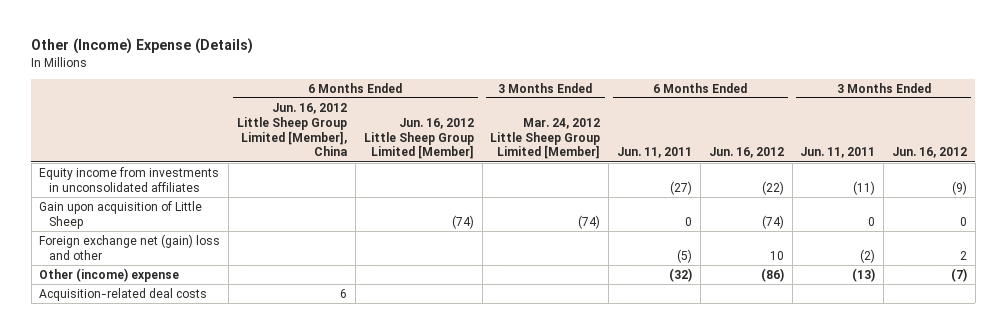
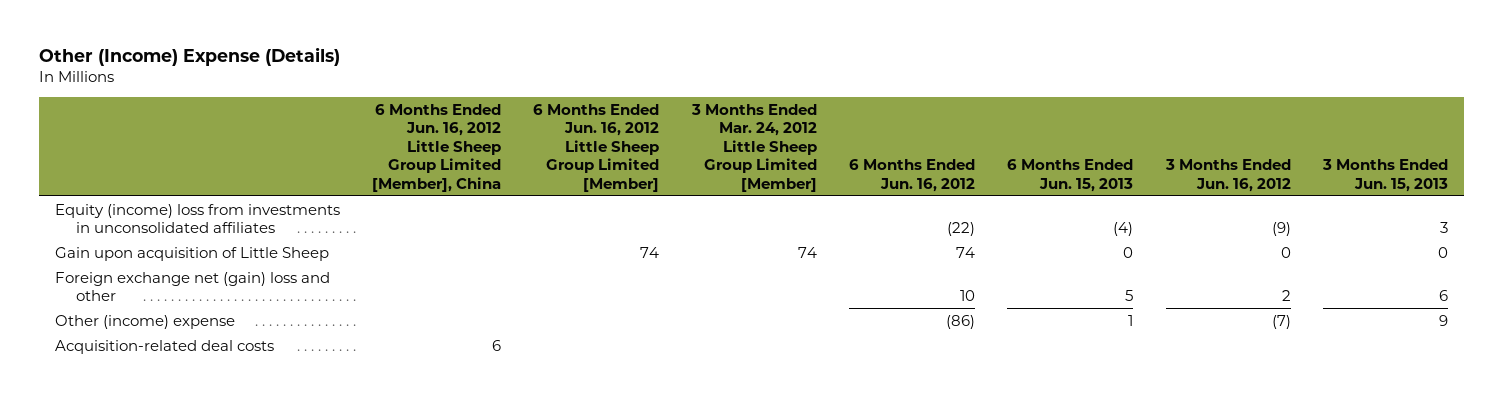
[617,147,693,159] Jun. 11, 2011 -> none
[800,147,876,159] Jun. 11, 2011 -> none
none -> [1007,159,1134,192] 6 Months Ended Jun. 15, 2013
none -> [1322,159,1449,192] 3 Months Ended Jun. 15, 2013
[39,166,220,192] Equity income from investments in unconsolidated affiliates -> [54,203,340,234] Equity (income) loss from investments in unconsolidated affiliates
[451,214,474,229] (74) -> [640,246,660,258] 74
[578,214,601,229] (74) -> [797,246,817,258] 74
[761,214,784,229] (74) -> [956,246,976,258] 74

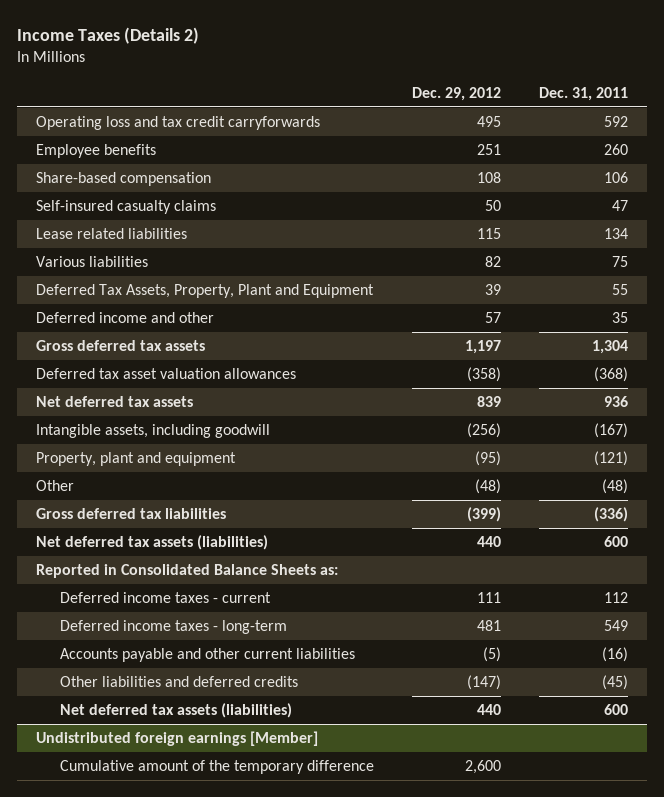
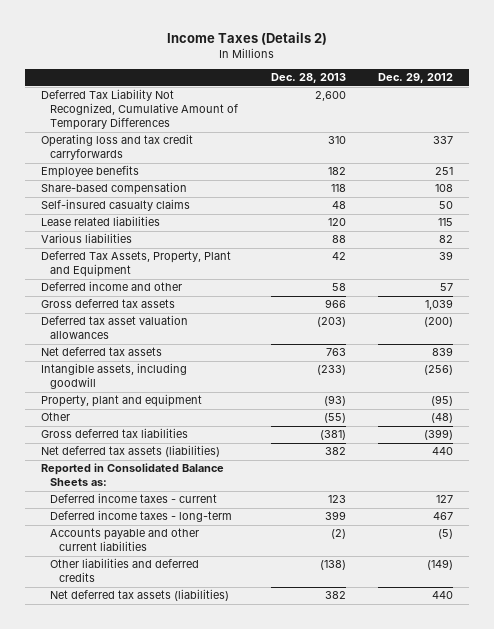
[538,86,628,101] Dec. 31, 2011 -> none
none -> [270,73,346,84] Dec. 28, 2013
none -> [41,89,239,131] Deferred Tax Liability Not Recognized, Cumulative Amount of Temporary Differences
[477,116,502,128] 495 -> [433,136,454,145] 337
[465,340,502,355] 1,197 -> [425,299,454,311] 1,039
[467,367,502,383] (358) -> [424,317,454,328] (200)
[477,592,502,604] 111 -> [436,495,454,504] 127
[477,620,502,632] 481 -> [433,512,454,521] 467
[467,675,502,691] (147) -> [427,559,454,571] (149)
[35,731,318,747] Undistributed foreign earnings [Member] -> none
[60,760,375,775] Cumulative amount of the temporary difference -> none

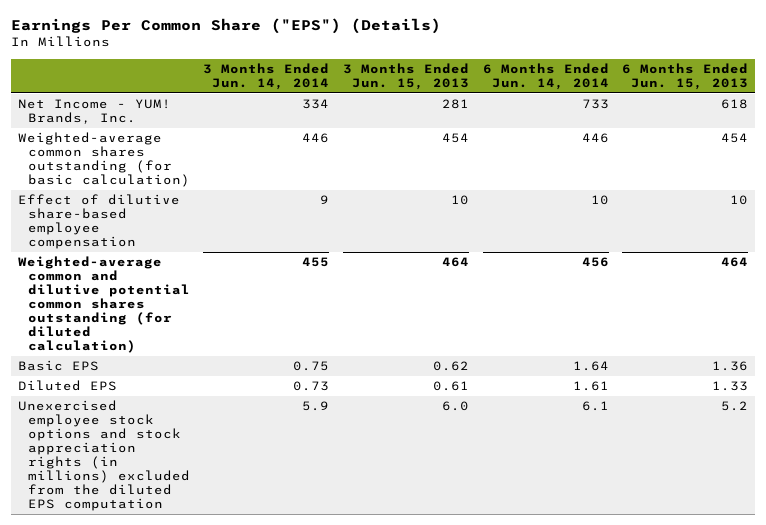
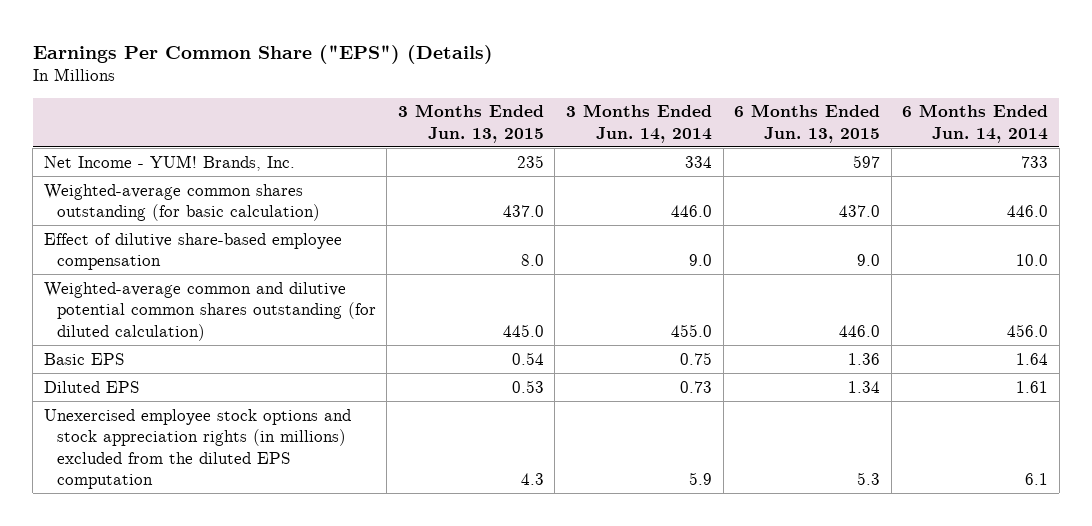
[342,62,469,90] 3 Months Ended Jun. 15, 2013 -> none
[622,62,749,90] 6 Months Ended Jun. 15, 2013 -> none
none -> [397,104,544,143] 3 Months Ended Jun. 13, 2015
none -> [734,104,881,143] 6 Months Ended Jun. 13, 2015
[302,133,330,144] 446 -> [670,205,712,218] 446.0
[581,133,609,144] 446 -> [1007,205,1049,218] 446.0
[320,195,330,205] 9 -> [688,254,712,267] 9.0
[590,195,609,206] 10 -> [1016,254,1049,267] 10.0
[302,257,330,268] 455 -> [670,323,712,337] 455.0
[581,257,609,268] 456 -> [1007,323,1049,337] 456.0

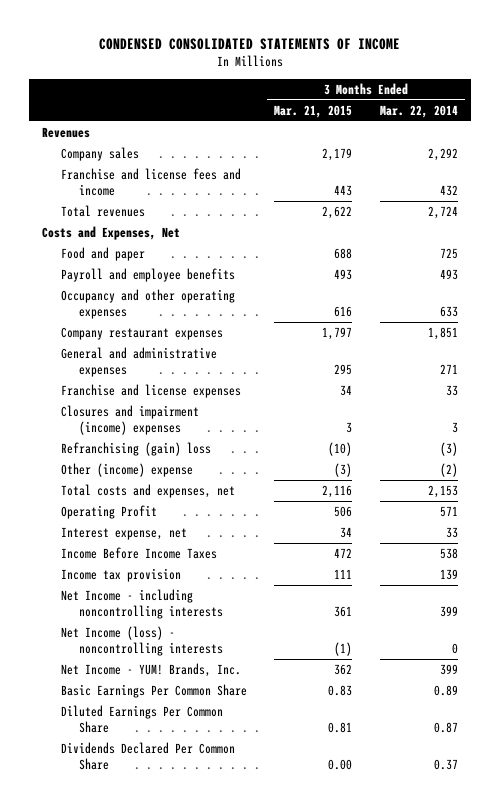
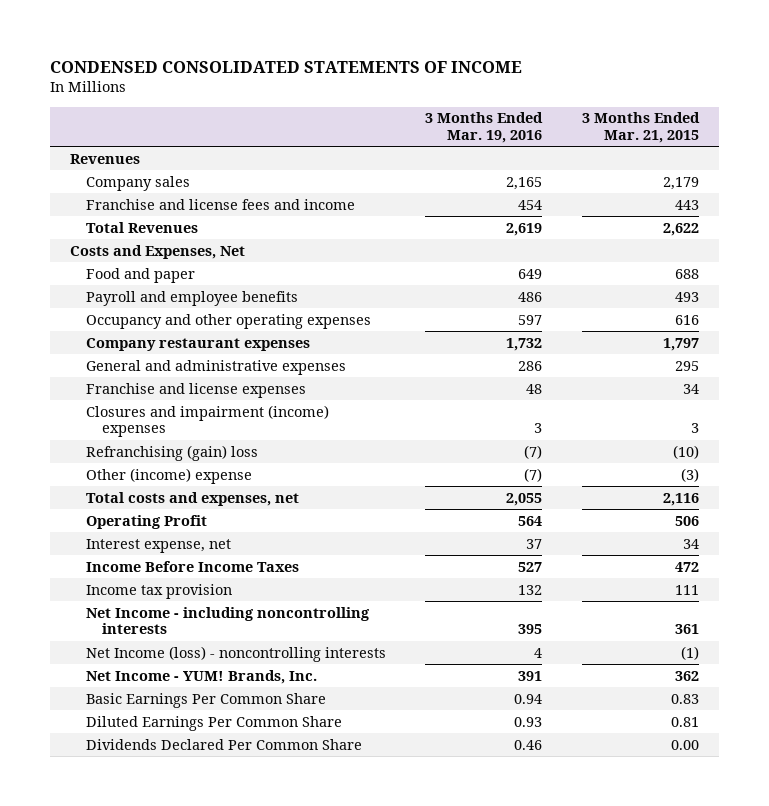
[379,104,458,118] Mar. 22, 2014 -> none
none -> [425,112,544,144] 3 Months Ended Mar. 19, 2016
[60,204,145,217] Total revenues -> [85,221,198,233] Total Revenues

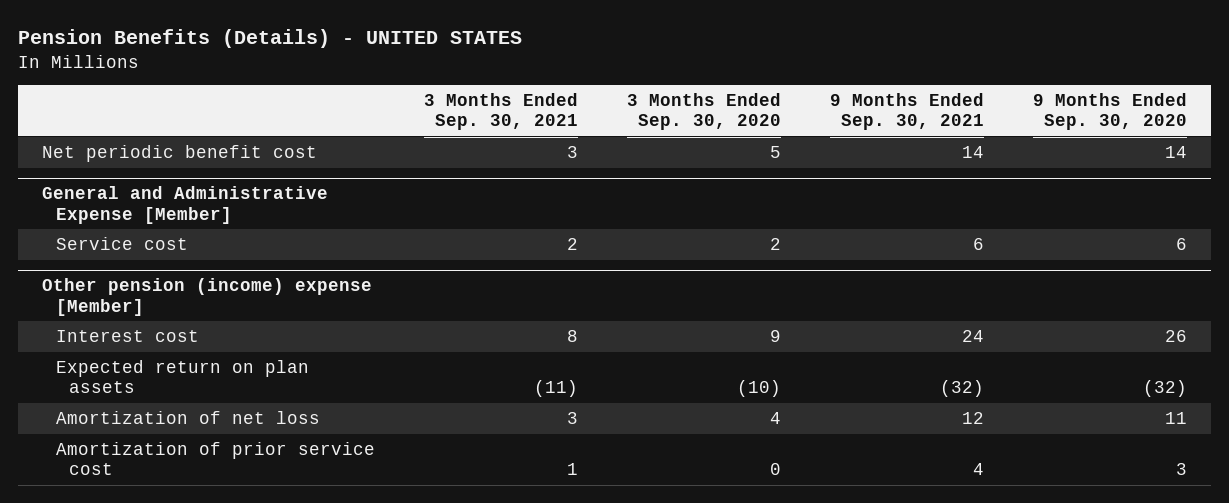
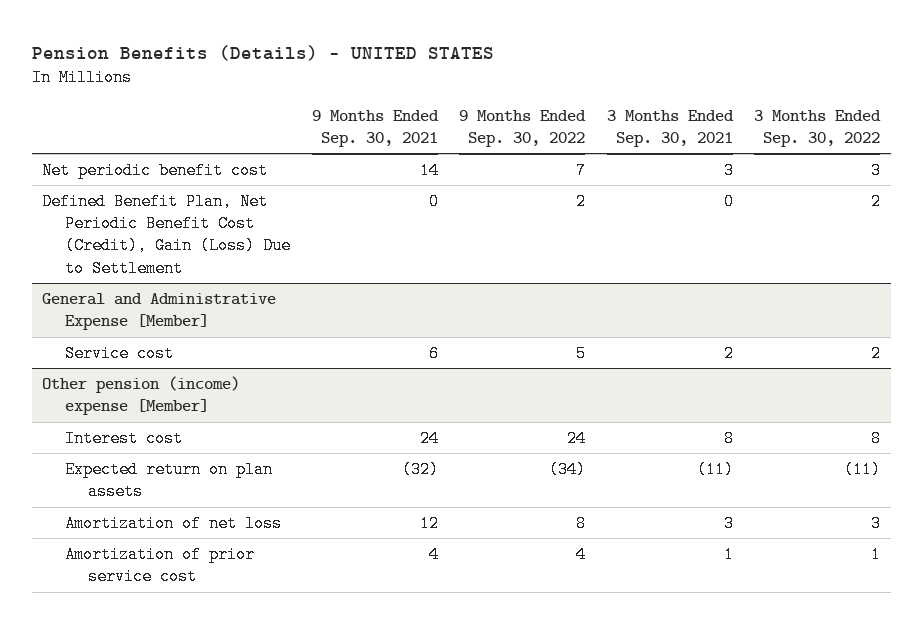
[626,92,781,131] 3 Months Ended Sep. 30, 2020 -> none
[1032,92,1187,131] 9 Months Ended Sep. 30, 2020 -> none
none -> [459,109,587,147] 9 Months Ended Sep. 30, 2022
none -> [754,109,882,147] 3 Months Ended Sep. 30, 2022
none -> [42,193,292,277] Defined Benefit Plan, Net Periodic Benefit Cost (Credit), Gain (Loss) Due to Settlement

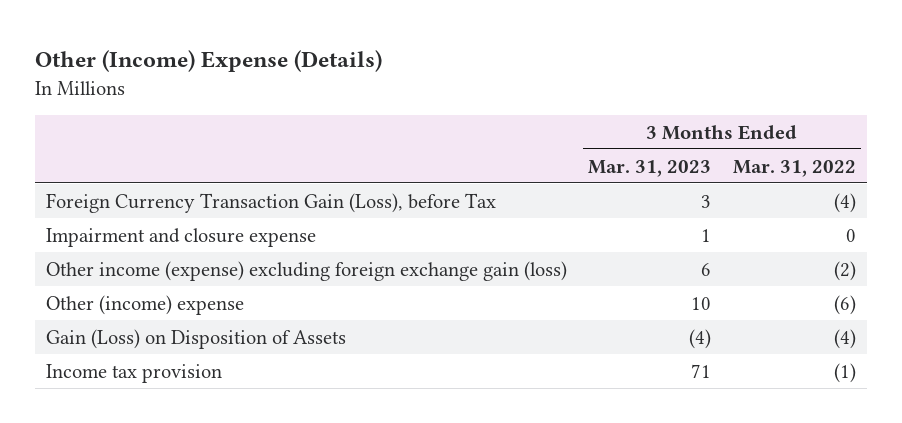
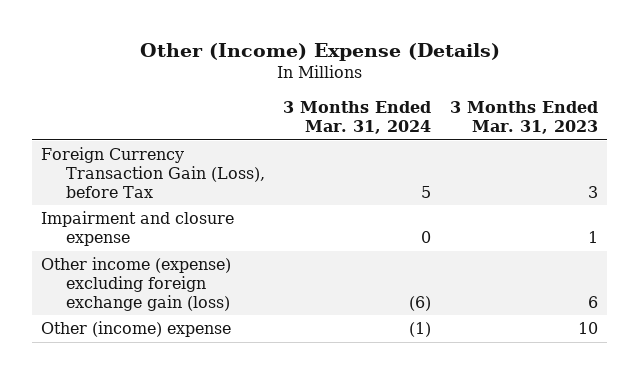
[732,159,856,177] Mar. 31, 2022 -> none
none -> [283,101,432,134] 3 Months Ended Mar. 31, 2024
[45,328,346,349] Gain (Loss) on Disposition of Assets -> none
[45,363,222,383] Income tax provision -> none

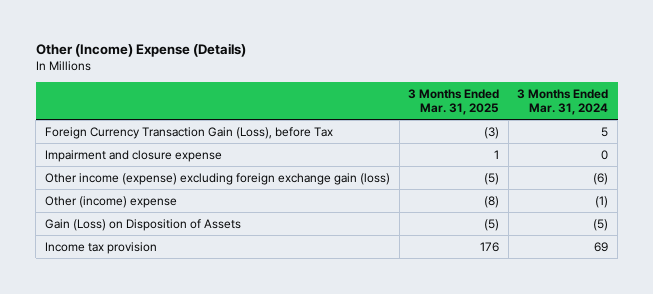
[450,101,599,134] 3 Months Ended Mar. 31, 2023 -> none
none -> [408,88,500,116] 3 Months Ended Mar. 31, 2025
none -> [44,218,241,231] Gain (Loss) on Disposition of Assets
none -> [44,241,157,254] Income tax provision

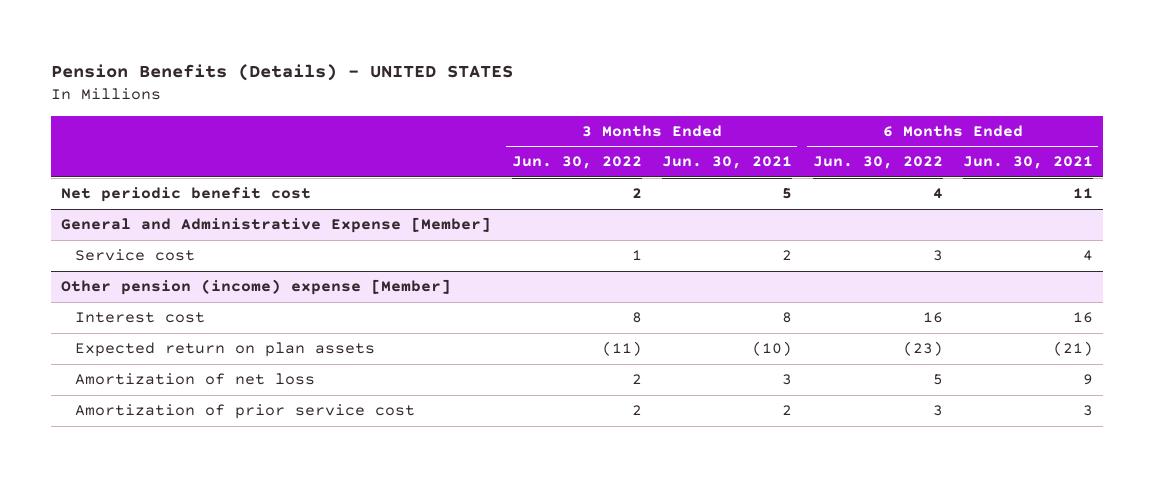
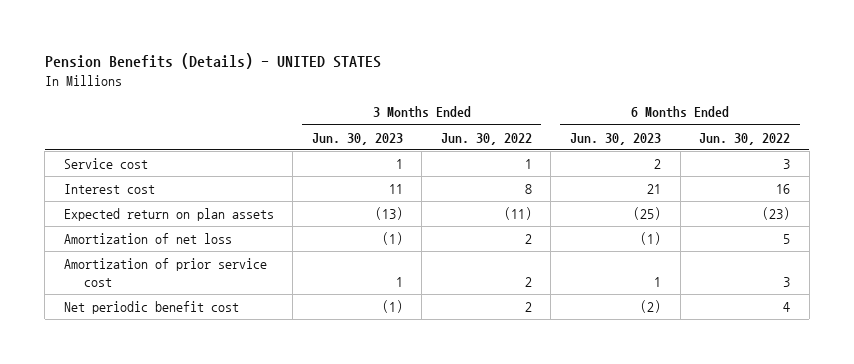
[662,156,793,170] Jun. 30, 2021 -> none
[963,156,1094,170] Jun. 30, 2021 -> none
none -> [311,132,403,145] Jun. 30, 2023
none -> [569,132,661,145] Jun. 30, 2023
[61,217,492,234] General and Administrative Expense [Member] -> none
[61,279,452,296] Other pension (income) expense [Member] -> none
[61,187,312,203] Net periodic benefit cost -> [63,301,239,315] Net periodic benefit cost

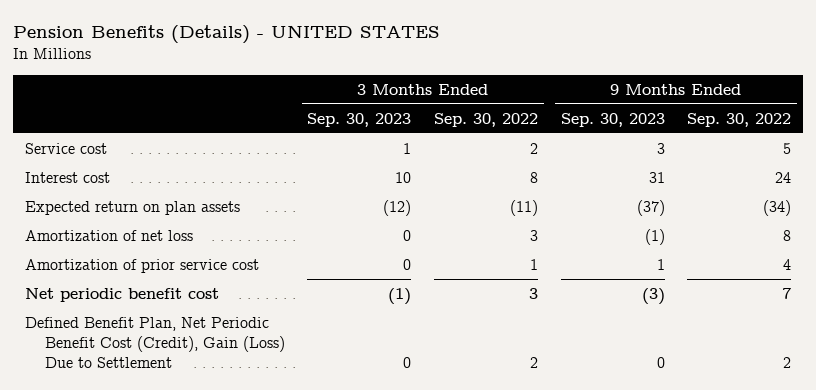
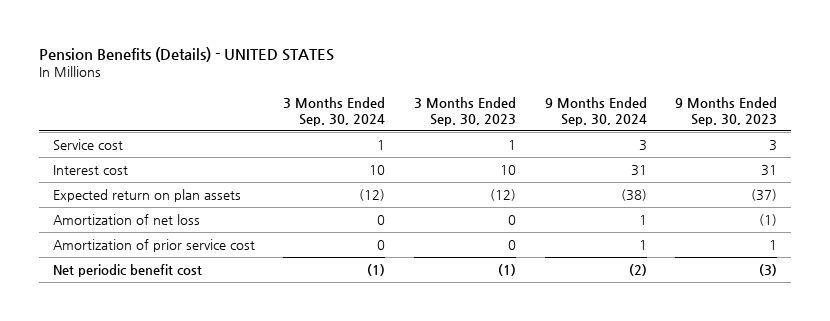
[433,112,538,127] Sep. 30, 2022 -> none
[687,112,792,127] Sep. 30, 2022 -> none
none -> [283,96,386,126] 3 Months Ended Sep. 30, 2024
none -> [544,96,647,126] 9 Months Ended Sep. 30, 2024
[24,316,285,369] Defined Benefit Plan, Net Periodic Benefit Cost (Credit), Gain (Loss) Due to Settlement -> none

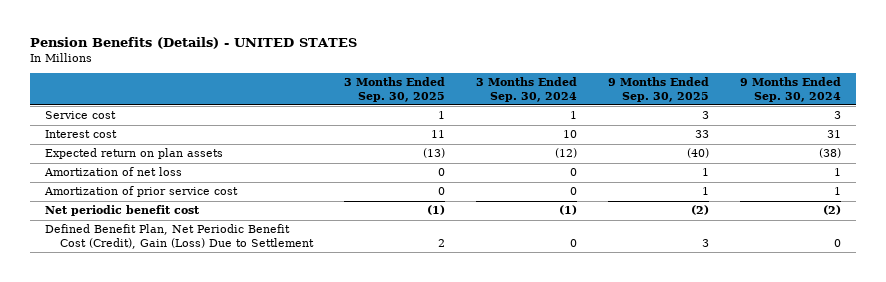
[414,96,517,126] 3 Months Ended Sep. 30, 2023 -> none
[675,96,778,126] 9 Months Ended Sep. 30, 2023 -> none
none -> [344,77,446,102] 3 Months Ended Sep. 30, 2025
none -> [607,77,709,102] 9 Months Ended Sep. 30, 2025
none -> [45,224,315,249] Defined Benefit Plan, Net Periodic Benefit Cost (Credit), Gain (Loss) Due to Settlement

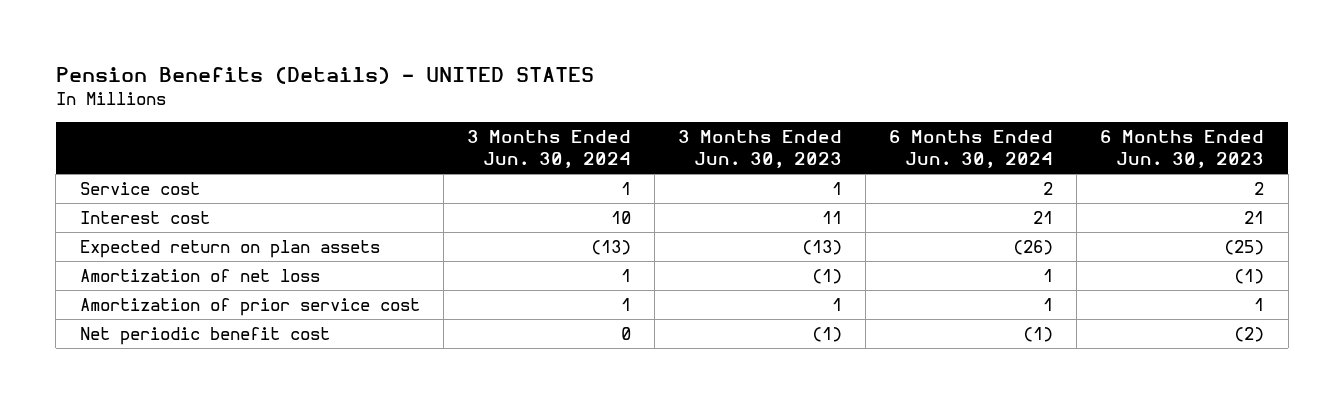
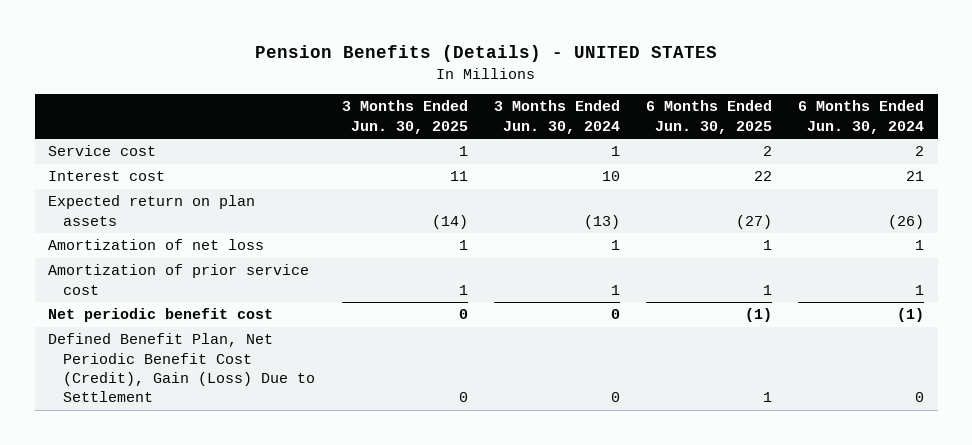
[677,129,842,168] 3 Months Ended Jun. 30, 2023 -> none
[1100,129,1265,168] 6 Months Ended Jun. 30, 2023 -> none
none -> [341,100,468,134] 3 Months Ended Jun. 30, 2025
none -> [646,100,773,134] 6 Months Ended Jun. 30, 2025
none -> [47,333,316,403] Defined Benefit Plan, Net Periodic Benefit Cost (Credit), Gain (Loss) Due to Settlement

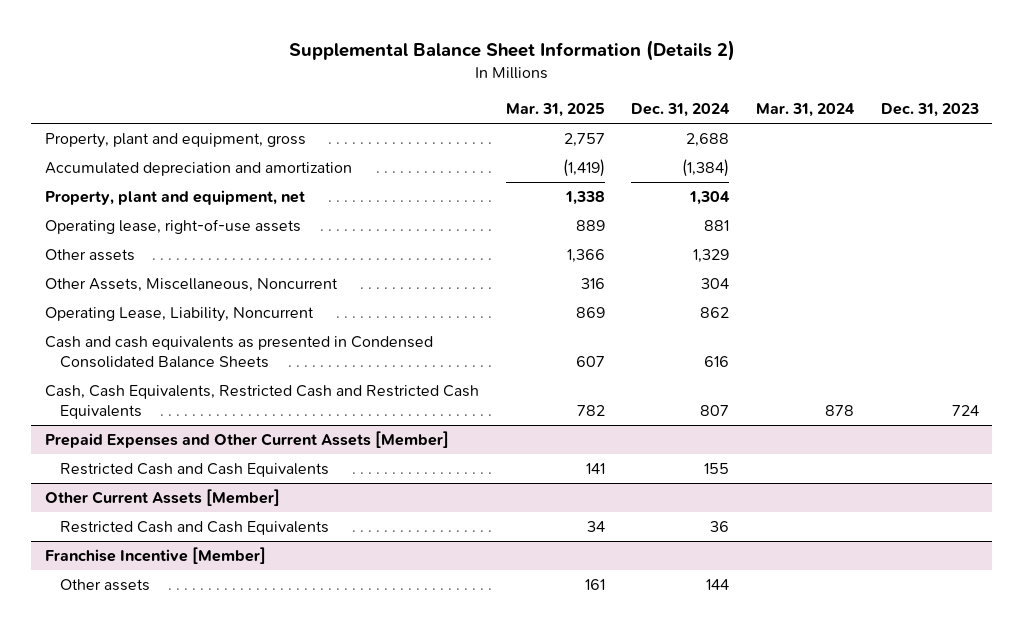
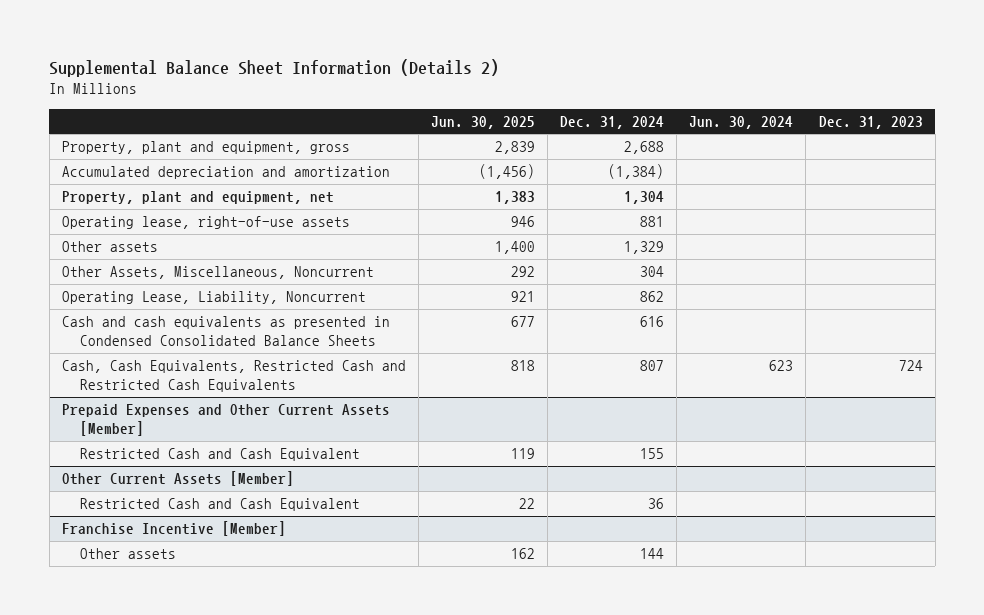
[505,102,605,117] Mar. 31, 2025 -> none
[756,102,856,117] Mar. 31, 2024 -> none
none -> [430,115,535,129] Jun. 30, 2025
none -> [689,115,794,129] Jun. 30, 2024
[60,463,330,478] Restricted Cash and Cash Equivalents -> [80,448,361,462] Restricted Cash and Cash Equivalent
[60,521,330,536] Restricted Cash and Cash Equivalents -> [80,498,361,512] Restricted Cash and Cash Equivalent

